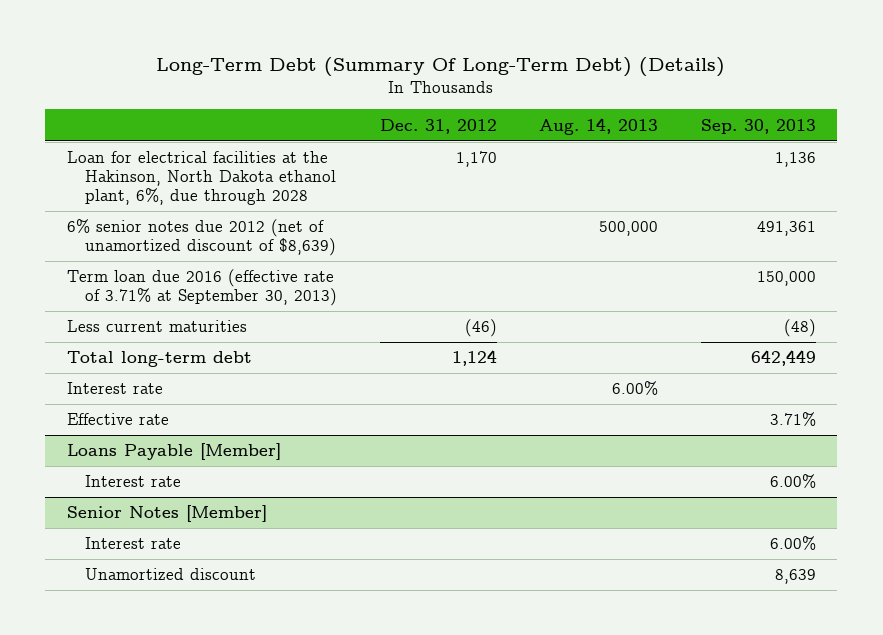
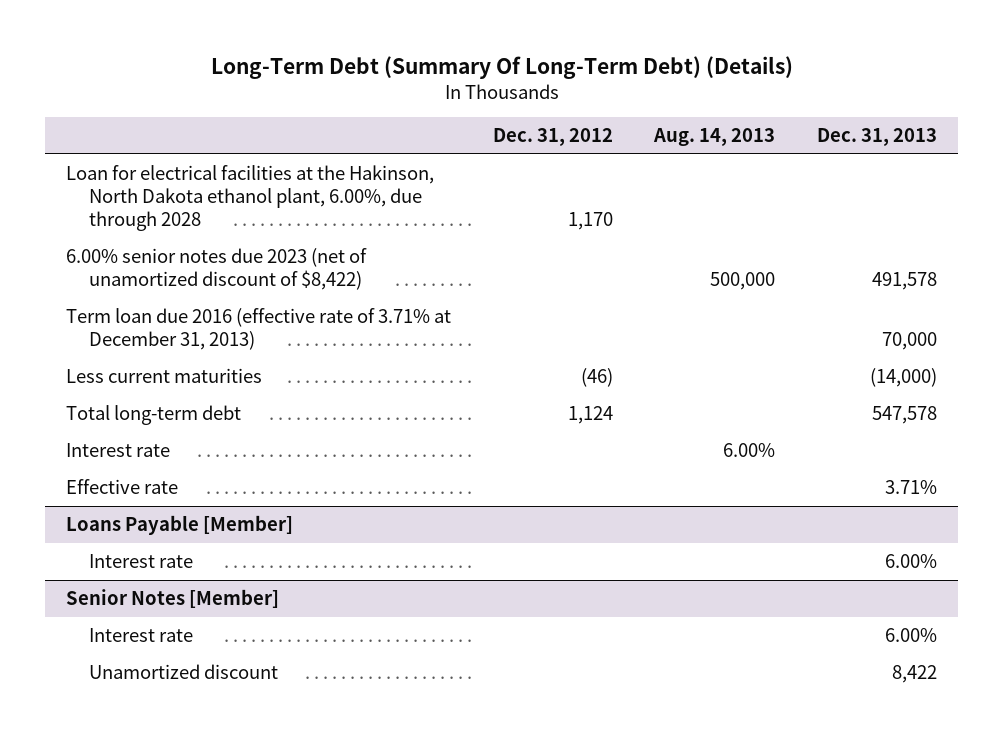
[700,118,816,134] Sep. 30, 2013 -> none
none -> [816,128,937,147] Dec. 31, 2013
[66,151,336,206] Loan for electrical facilities at the Hakinson, North Dakota ethanol plant, 6%, due through 2028 -> [66,165,435,232] Loan for electrical facilities at the Hakinson, North Dakota ethanol plant, 6.00%, due through 2028
[66,219,336,257] 6% senior notes due 2012 (net of unamortized discount of $8,639) -> [66,248,368,291] 6.00% senior notes due 2023 (net of unamortized discount of $8,422)
[66,269,337,307] Term loan due 2016 (effective rate of 3.71% at September 30, 2013) -> [66,308,452,351] Term loan due 2016 (effective rate of 3.71% at December 31, 2013)

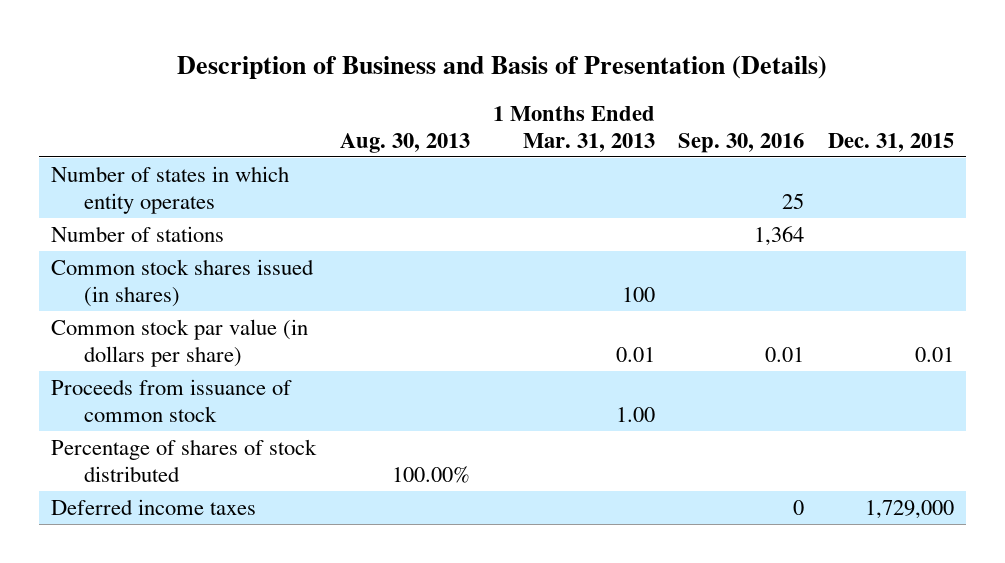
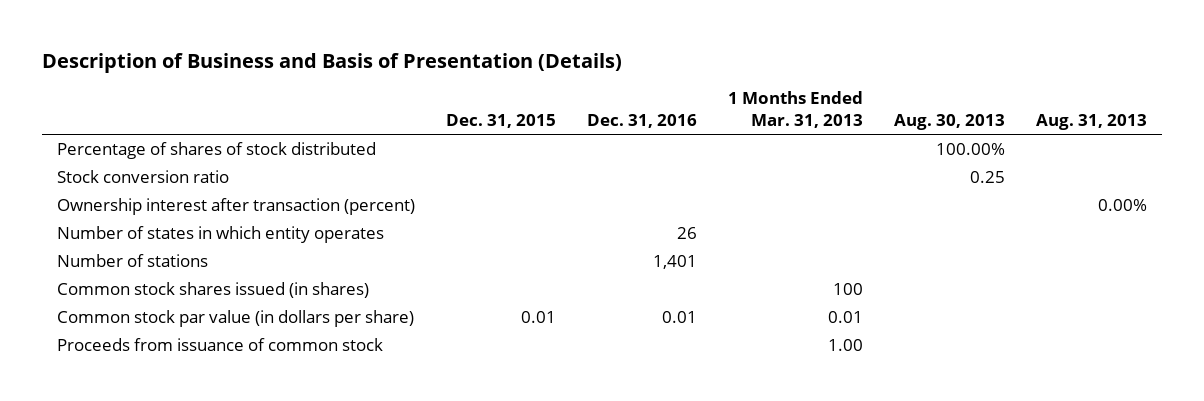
[678,132,805,153] Sep. 30, 2016 -> none
none -> [586,114,697,129] Dec. 31, 2016
none -> [1035,114,1147,131] Aug. 31, 2013
[51,438,318,483] Percentage of shares of stock distributed -> [57,141,377,159] Percentage of shares of stock distributed
none -> [57,169,230,183] Stock conversion ratio
none -> [57,197,416,215] Ownership interest after transaction (percent)
[51,498,257,515] Deferred income taxes -> none

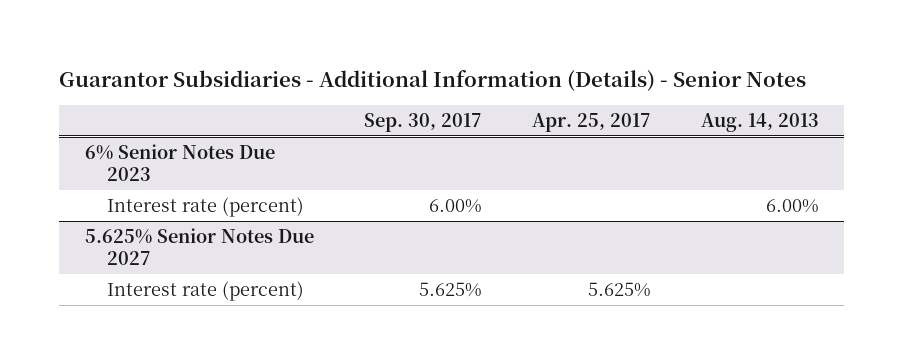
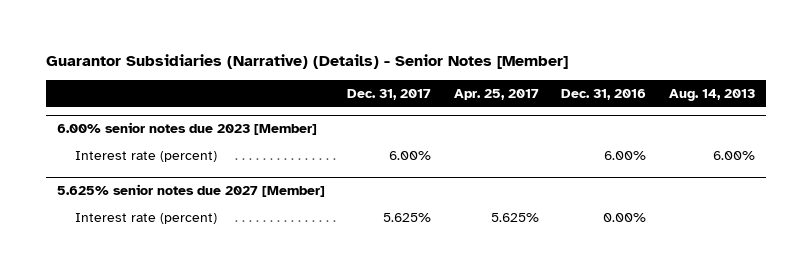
[59,70,807,93] Guarantor Subsidiaries - Additional Information (Details) - Senior Notes -> [45,54,568,70] Guarantor Subsidiaries (Narrative) (Details) - Senior Notes [Member]
[363,112,482,132] Sep. 30, 2017 -> none
none -> [347,88,432,100] Dec. 31, 2017
none -> [561,88,647,100] Dec. 31, 2016
[84,143,275,182] 6% Senior Notes Due 2023 -> [56,122,317,136] 6.00% senior notes due 2023 [Member]
[84,227,314,266] 5.625% Senior Notes Due 2027 -> [56,184,325,198] 5.625% senior notes due 2027 [Member]

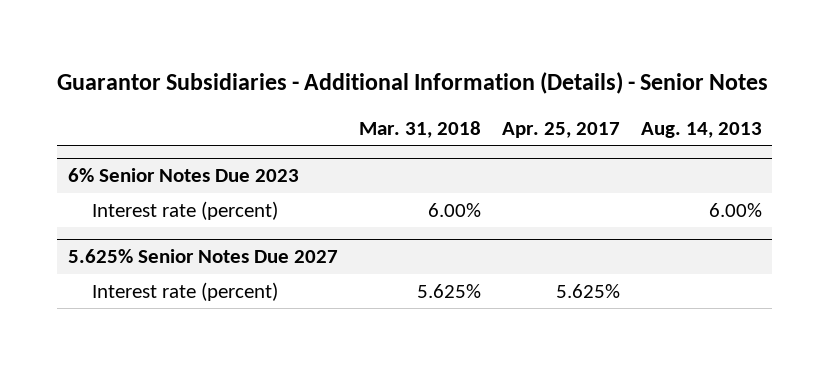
[45,54,568,70] Guarantor Subsidiaries (Narrative) (Details) - Senior Notes [Member] -> [57,71,769,94] Guarantor Subsidiaries - Additional Information (Details) - Senior Notes
[347,88,432,100] Dec. 31, 2017 -> none
[561,88,647,100] Dec. 31, 2016 -> none
none -> [358,120,481,138] Mar. 31, 2018
[56,122,317,136] 6.00% senior notes due 2023 [Member] -> [67,168,299,183] 6% Senior Notes Due 2023
[56,184,325,198] 5.625% senior notes due 2027 [Member] -> [67,249,338,264] 5.625% Senior Notes Due 2027

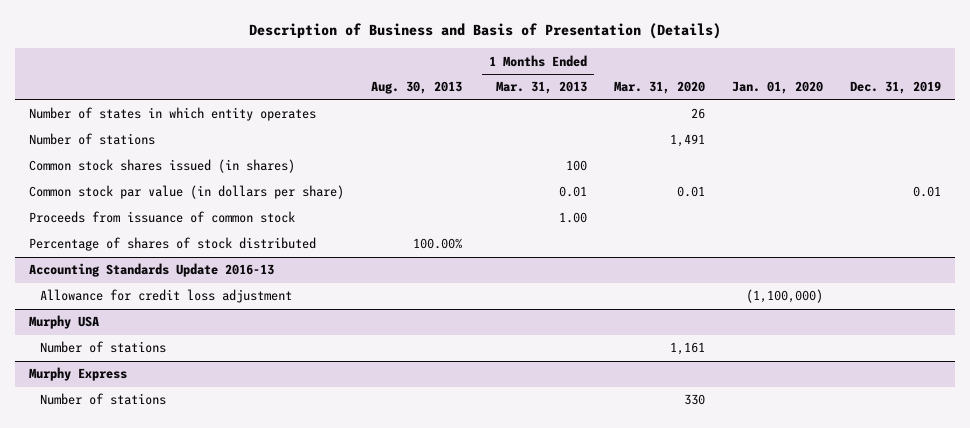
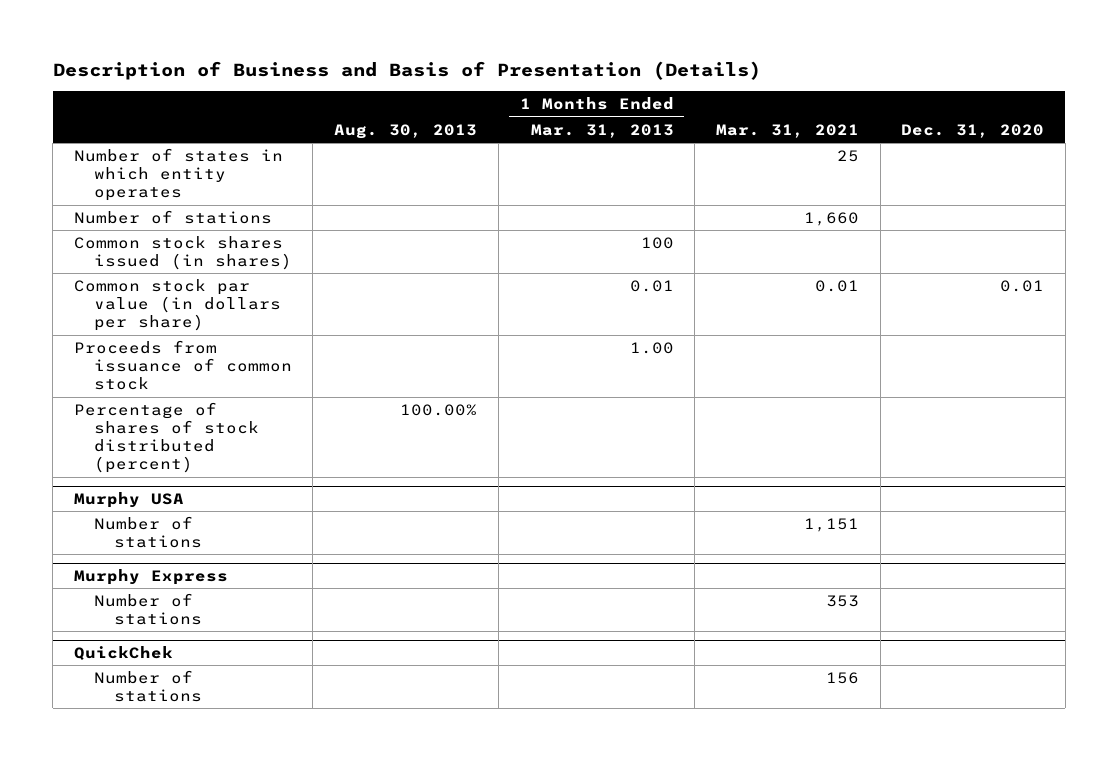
[614,81,706,95] Mar. 31, 2020 -> none
[732,81,824,95] Jan. 01, 2020 -> none
[850,81,942,95] Dec. 31, 2019 -> none
none -> [715,123,859,138] Mar. 31, 2021
none -> [901,123,1045,138] Dec. 31, 2020
[29,263,275,278] Accounting Standards Update 2016-13 -> none
[40,289,293,304] Allowance for credit loss adjustment -> none
[29,237,317,252] Percentage of shares of stock distributed -> [73,402,259,474] Percentage of shares of stock distributed (percent)
none -> [73,646,173,662] QuickChek
none -> [93,670,202,703] Number of stations

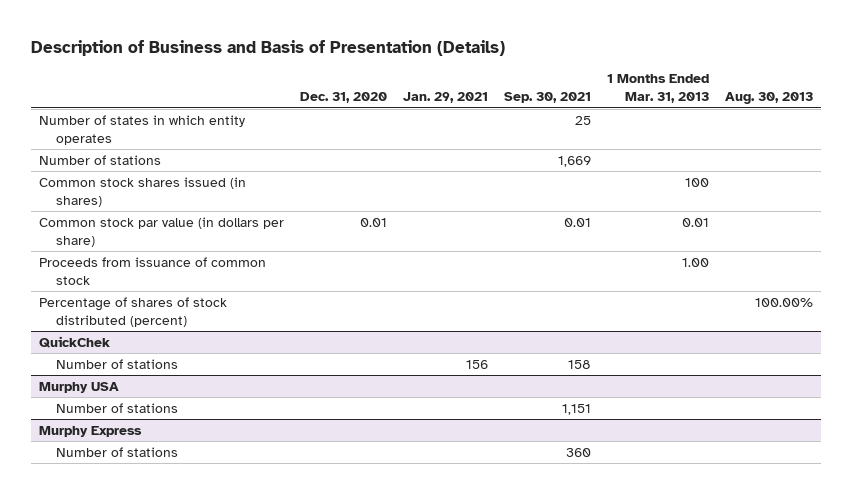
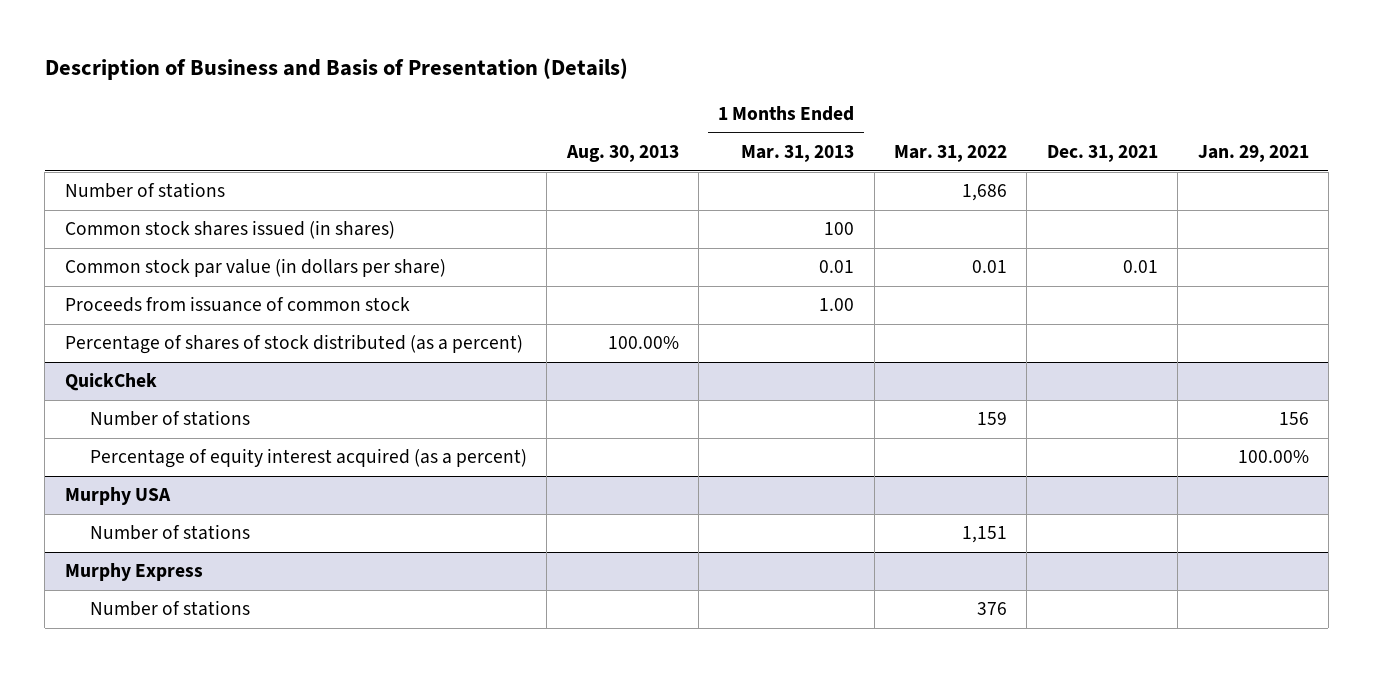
[299,92,387,104] Dec. 31, 2020 -> none
[504,92,592,104] Sep. 30, 2021 -> none
none -> [894,144,1008,162] Mar. 31, 2022
none -> [1046,144,1158,162] Dec. 31, 2021
[38,114,245,146] Number of states in which entity operates -> none
[38,296,227,328] Percentage of shares of stock distributed (percent) -> [64,334,523,355] Percentage of shares of stock distributed (as a percent)
none -> [89,448,527,469] Percentage of equity interest acquired (as a percent)

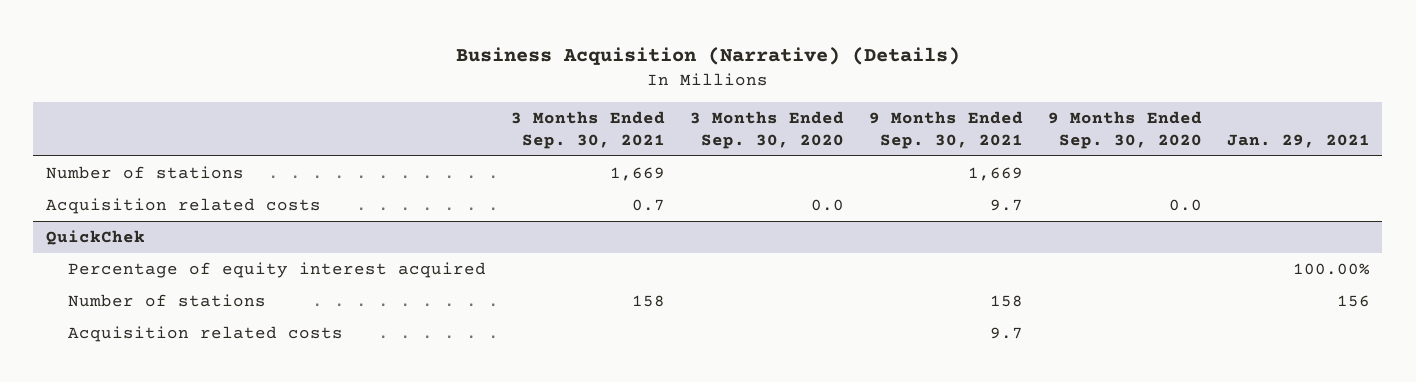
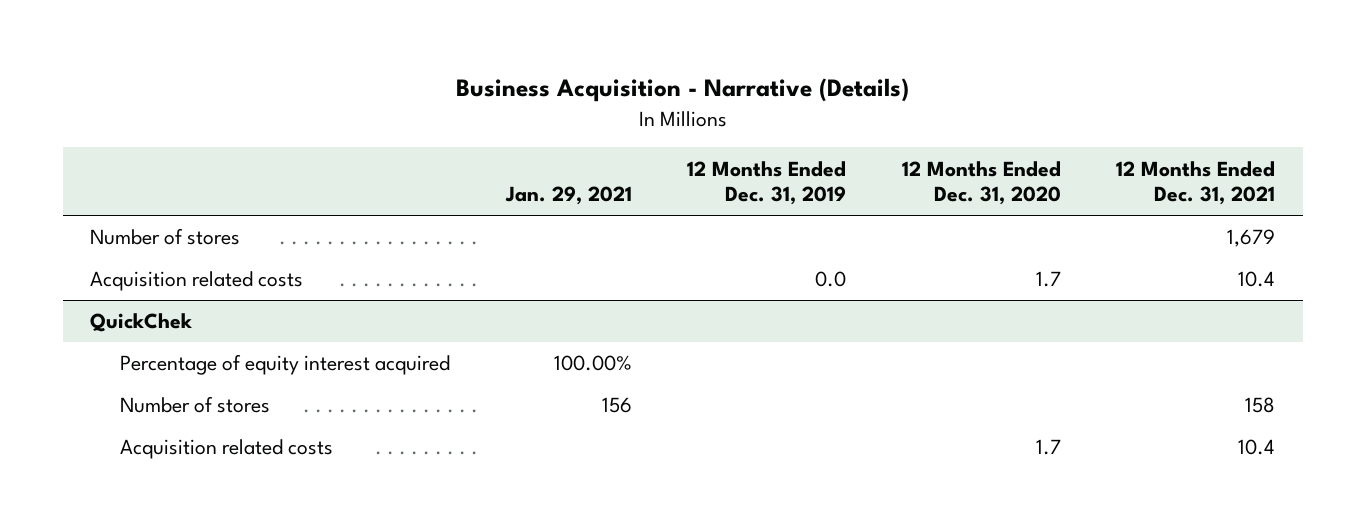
[455,46,960,65] Business Acquisition (Narrative) (Details) -> [455,78,909,103] Business Acquisition - Narrative (Details)
[511,111,666,149] 3 Months Ended Sep. 30, 2021 -> none
[690,111,845,149] 3 Months Ended Sep. 30, 2020 -> none
[869,111,1024,149] 9 Months Ended Sep. 30, 2021 -> none
[1047,111,1202,149] 9 Months Ended Sep. 30, 2020 -> none
none -> [687,160,847,206] 12 Months Ended Dec. 31, 2019
none -> [901,160,1061,206] 12 Months Ended Dec. 31, 2020
none -> [1115,160,1275,206] 12 Months Ended Dec. 31, 2021
[45,166,244,180] Number of stations -> [90,228,241,246] Number of stores
[68,294,267,308] Number of stations -> [120,396,271,414] Number of stores

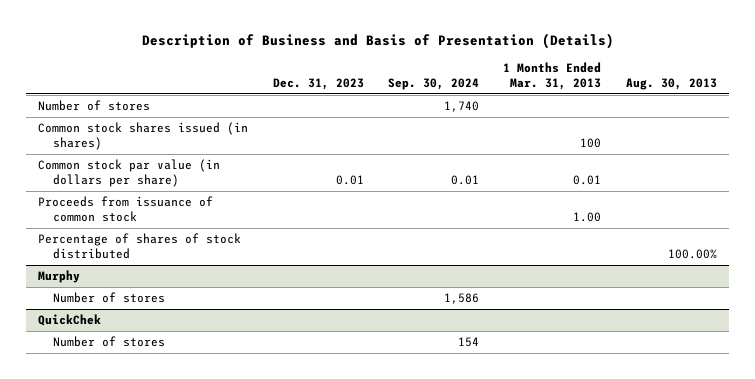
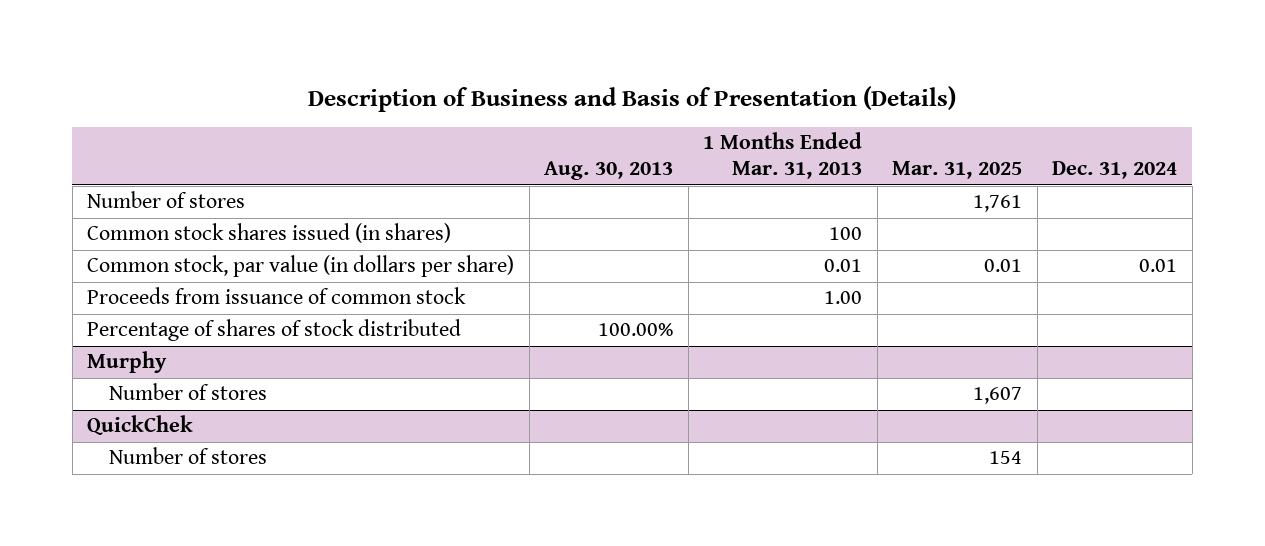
[272,78,364,91] Dec. 31, 2023 -> none
[388,78,480,91] Sep. 30, 2024 -> none
none -> [892,161,1023,180] Mar. 31, 2025
none -> [1052,161,1178,180] Dec. 31, 2024
[38,159,221,188] Common stock par value (in dollars per share) -> [87,255,515,278] Common stock, par value (in dollars per share)

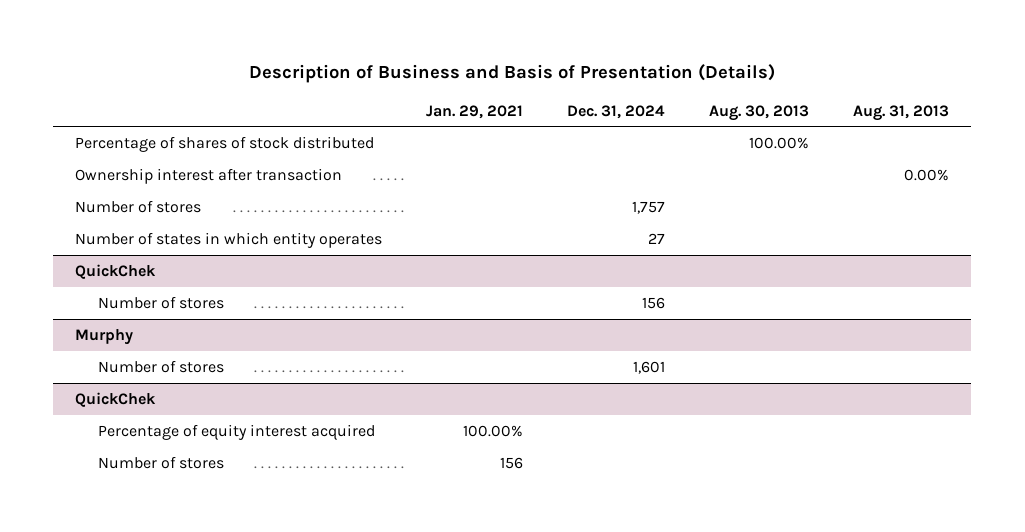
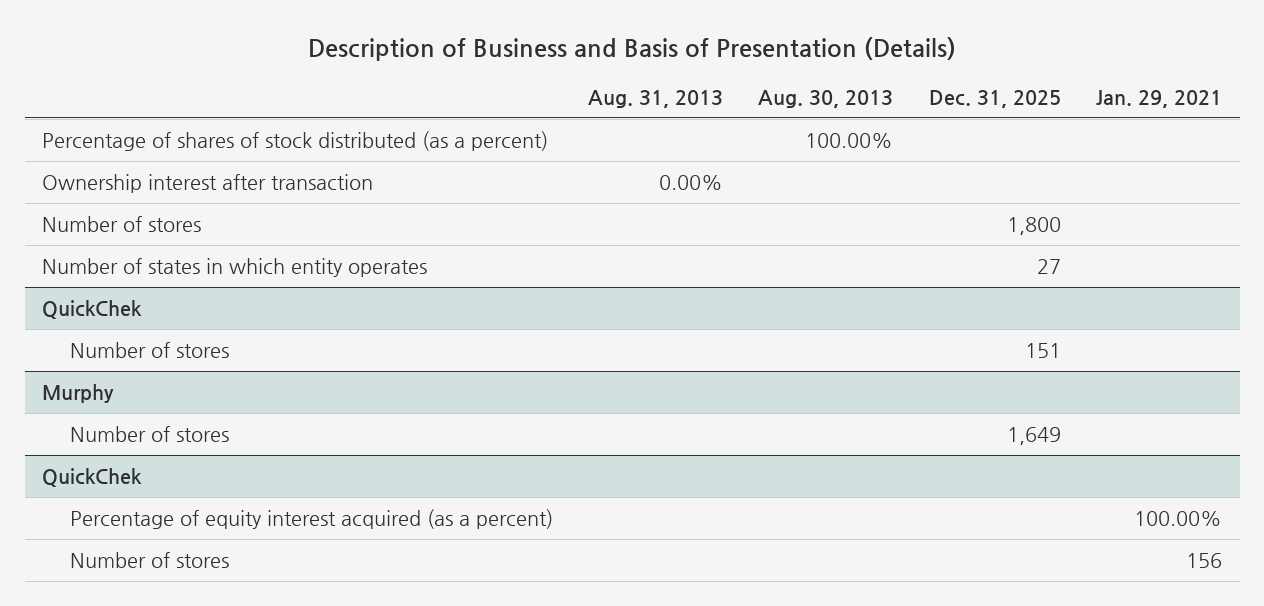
[567,104,666,119] Dec. 31, 2024 -> none
none -> [928,90,1061,109] Dec. 31, 2025
[75,135,375,152] Percentage of shares of stock distributed -> [42,130,549,151] Percentage of shares of stock distributed (as a percent)
[98,423,376,440] Percentage of equity interest acquired -> [69,508,553,529] Percentage of equity interest acquired (as a percent)

